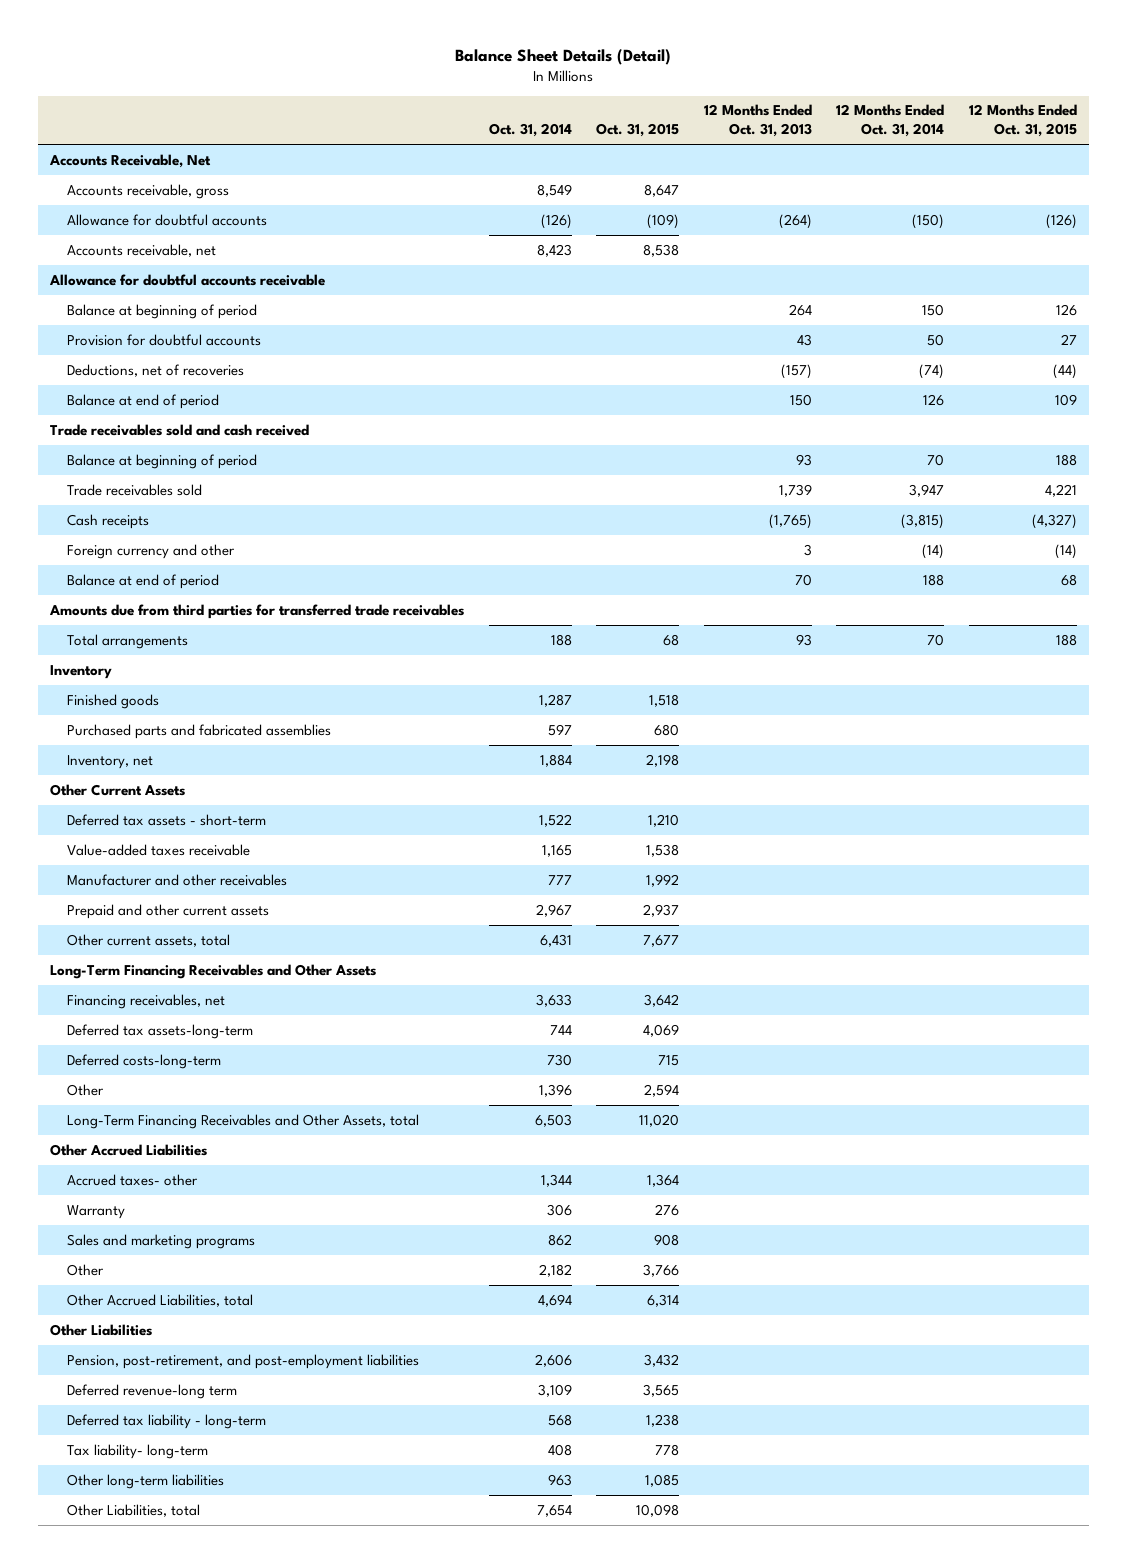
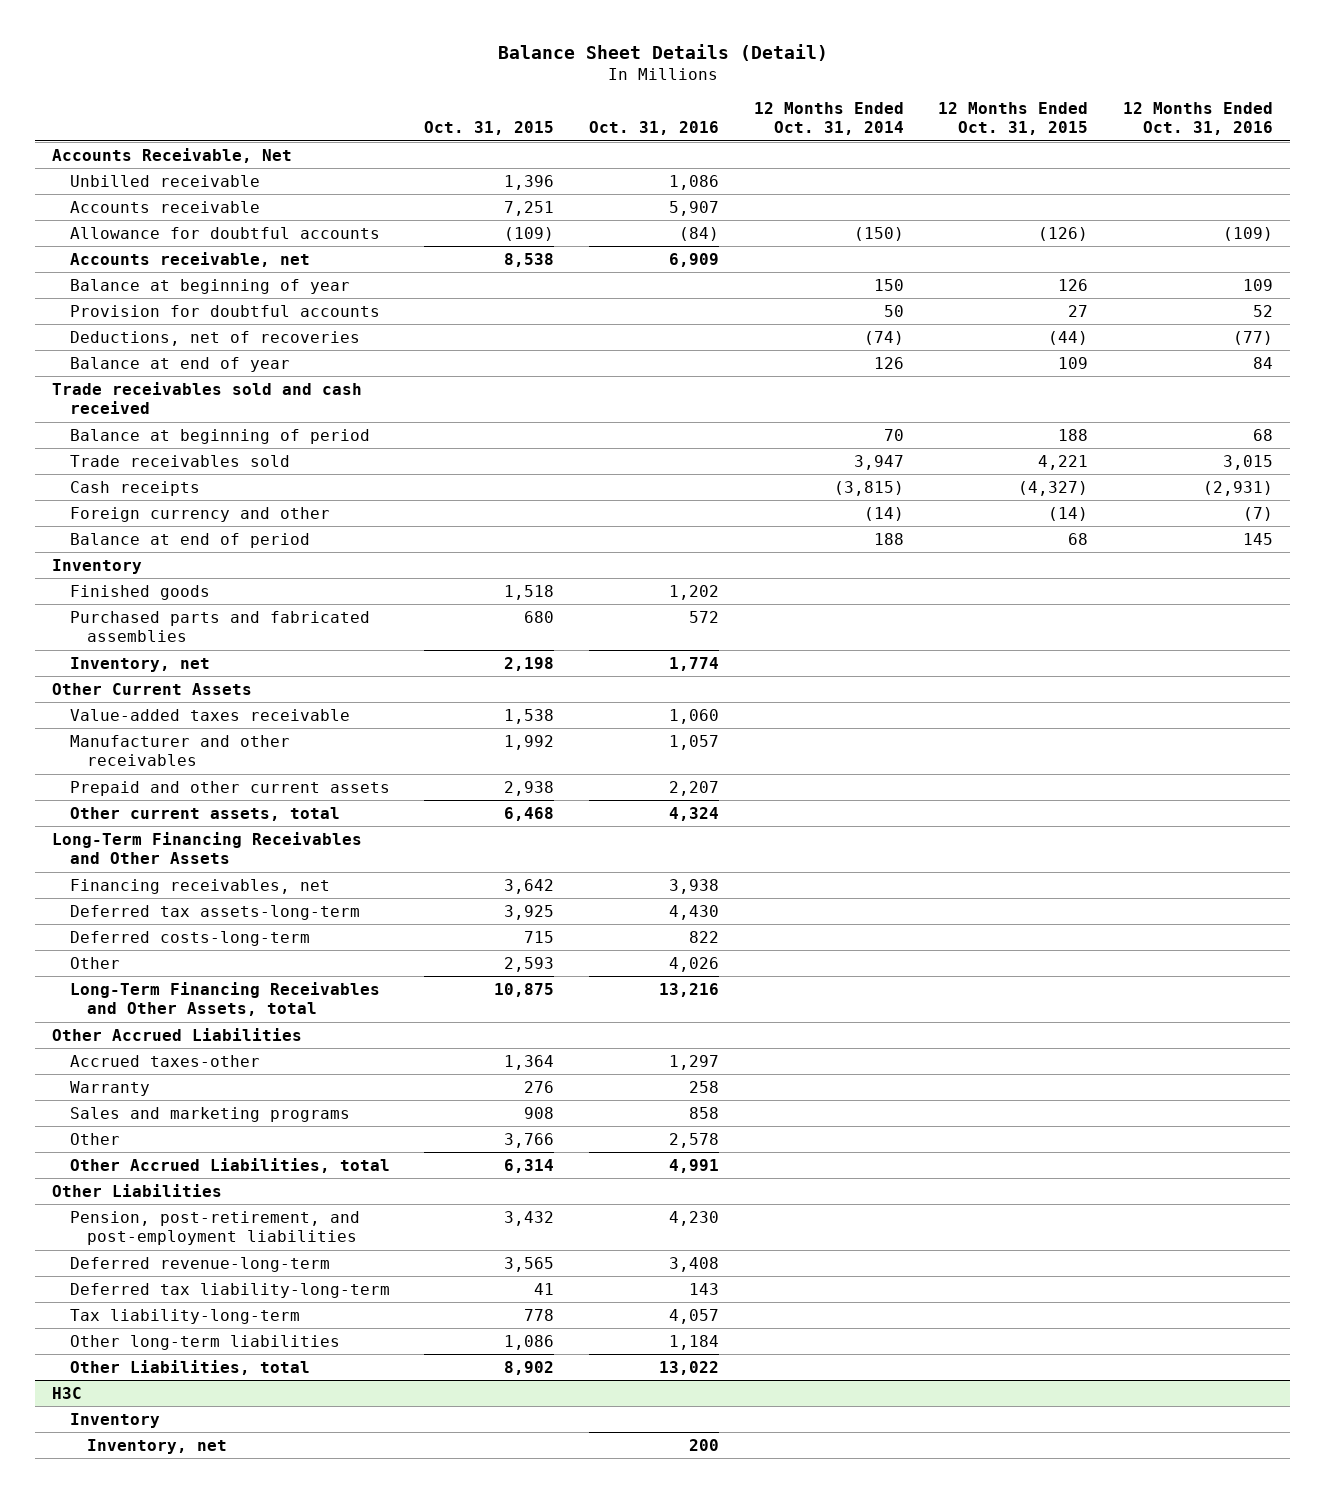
[488,123,572,138] Oct. 31, 2014 -> none
[703,104,812,138] 12 Months Ended Oct. 31, 2013 -> none
none -> [588,121,719,136] Oct. 31, 2016
none -> [1122,101,1273,136] 12 Months Ended Oct. 31, 2016
none -> [69,174,260,187] Unbilled receivable
[66,183,229,199] Accounts receivable, gross -> [69,200,260,213] Accounts receivable
[644,183,680,197] 8,647 -> [504,200,555,216] 7,251
[49,273,326,286] Allowance for doubtful accounts receivable -> none
[66,303,257,319] Balance at beginning of period -> [69,278,350,294] Balance at beginning of year
[66,393,219,409] Balance at end of period -> [69,356,290,372] Balance at end of year
[49,603,465,619] Amounts due from third parties for transferred trade receivables -> none
[66,633,188,649] Total arrangements -> none
[66,813,266,826] Deferred tax assets - short-term -> none
[643,903,680,917] 2,937 -> [504,780,555,796] 2,938
[643,934,680,947] 7,677 -> [504,806,555,821] 6,468
[643,1023,680,1037] 4,069 -> [504,904,555,920] 3,925
[644,1083,680,1097] 2,594 -> [504,956,555,972] 2,593
[639,1113,680,1127] 11,020 -> [494,982,555,997] 10,875
[66,1173,198,1186] Accrued taxes- other -> [69,1054,260,1067] Accrued taxes-other
[66,1383,237,1399] Deferred revenue-long term -> [69,1256,330,1272] Deferred revenue-long-term
[66,1413,266,1429] Deferred tax liability - long-term -> [69,1282,390,1298] Deferred tax liability-long-term
[646,1413,680,1427] 1,238 -> [534,1282,555,1295] 41
[66,1443,208,1459] Tax liability- long-term -> [69,1308,300,1324] Tax liability-long-term
[645,1473,680,1487] 1,085 -> [504,1334,555,1350] 1,086
[636,1503,680,1517] 10,098 -> [504,1360,555,1375] 8,902
none -> [52,1386,83,1399] H3C
none -> [69,1412,160,1428] Inventory
none -> [86,1438,227,1454] Inventory, net

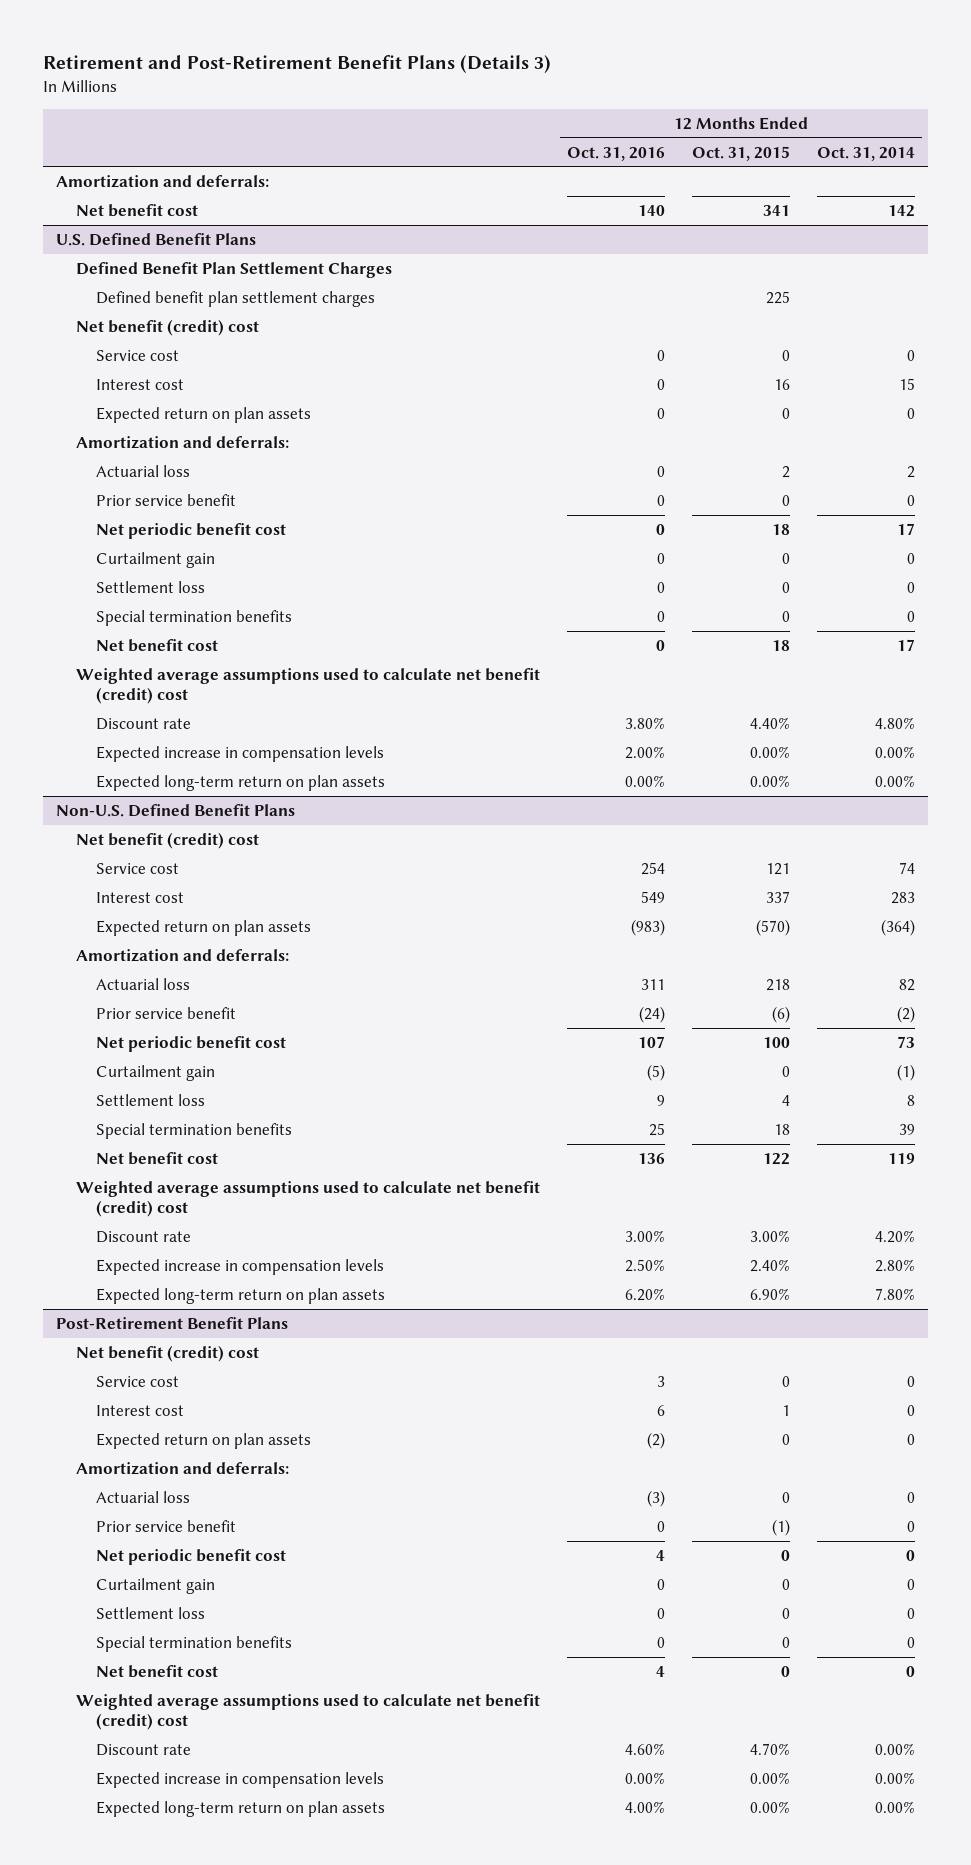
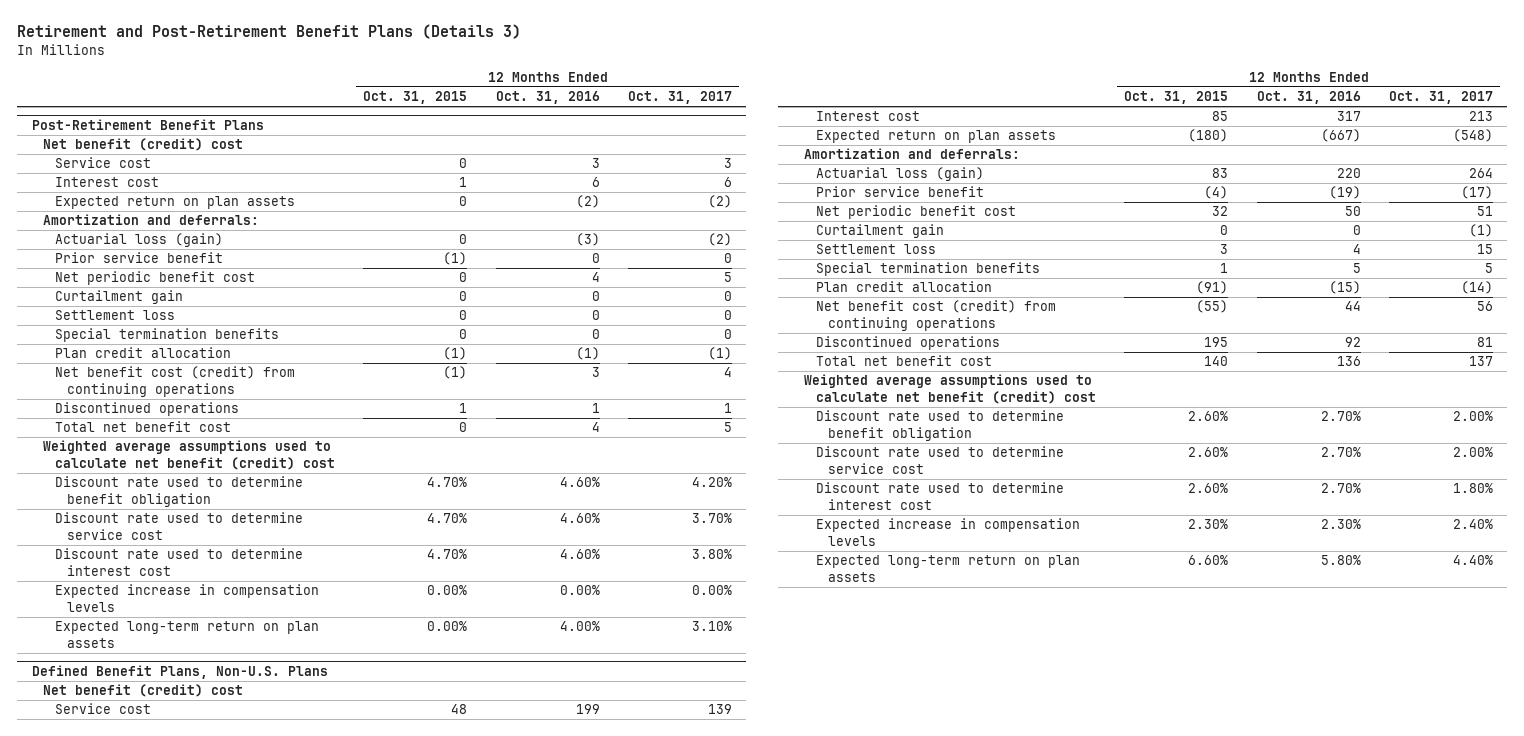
[816,146,915,161] Oct. 31, 2014 -> none
none -> [628,91,733,105] Oct. 31, 2017
[56,174,270,188] Amortization and deferrals: -> none
[75,203,198,217] Net benefit cost -> none
[56,232,257,246] U.S. Defined Benefit Plans -> none
[75,261,392,278] Defined Benefit Plan Settlement Charges -> none
[95,290,375,307] Defined benefit plan settlement charges -> none
[75,318,259,336] Net benefit (credit) cost -> none
[95,349,179,361] Service cost -> none
[95,378,184,390] Interest cost -> none
[95,406,311,423] Expected return on plan assets -> none
[75,435,289,449] Amortization and deferrals: -> none
[95,464,190,477] Actuarial loss -> none
[95,493,236,506] Prior service benefit -> none
[95,522,286,539] Net periodic benefit cost -> none
[95,551,215,568] Curtailment gain -> none
[95,580,205,593] Settlement loss -> none
[95,609,292,626] Special termination benefits -> none
[95,638,218,652] Net benefit cost -> none
[75,667,540,705] Weighted average assumptions used to calculate net benefit (credit) cost -> none
[95,717,191,730] Discount rate -> none
[95,745,384,762] Expected increase in compensation levels -> none
[95,774,385,791] Expected long-term return on plan assets -> none
[56,803,296,817] Non-U.S. Defined Benefit Plans -> none
[75,831,259,849] Net benefit (credit) cost -> none
[95,862,179,874] Service cost -> none
[95,891,184,903] Interest cost -> none
[95,919,311,936] Expected return on plan assets -> none
[75,948,289,962] Amortization and deferrals: -> none
[95,977,190,990] Actuarial loss -> none
[95,1006,236,1019] Prior service benefit -> none
[95,1035,286,1052] Net periodic benefit cost -> none
[95,1064,215,1081] Curtailment gain -> none
[95,1093,205,1106] Settlement loss -> none
[95,1122,292,1139] Special termination benefits -> none
[95,1151,218,1165] Net benefit cost -> none
[75,1180,540,1218] Weighted average assumptions used to calculate net benefit (credit) cost -> none
[95,1230,191,1243] Discount rate -> none
[95,1258,384,1275] Expected increase in compensation levels -> none
[95,1287,385,1304] Expected long-term return on plan assets -> none
[95,1490,190,1503] Actuarial loss -> [55,233,224,248] Actuarial loss (gain)
none -> [55,347,232,359] Plan credit allocation
none -> [55,366,296,397] Net benefit cost (credit) from continuing operations
none -> [55,402,240,417] Discontinued operations
[95,1664,218,1678] Net benefit cost -> [55,421,232,433] Total net benefit cost
[95,1743,191,1756] Discount rate -> [55,476,304,507] Discount rate used to determine benefit obligation
none -> [55,512,304,540] Discount rate used to determine service cost
none -> [55,548,304,576] Discount rate used to determine interest cost
none -> [31,664,328,679] Defined Benefit Plans, Non-U.S. Plans
none -> [43,684,244,698] Net benefit (credit) cost
none -> [55,703,152,715] Service cost
none -> [815,111,920,122] Interest cost
none -> [815,130,1056,144] Expected return on plan assets
none -> [804,148,1021,160] Amortization and deferrals:
none -> [815,167,984,182] Actuarial loss (gain)
none -> [815,186,984,198] Prior service benefit
none -> [815,205,1016,220] Net periodic benefit cost
none -> [815,224,944,239] Curtailment gain
none -> [815,244,936,255] Settlement loss
none -> [815,262,1040,277] Special termination benefits
none -> [815,281,992,293] Plan credit allocation
none -> [815,300,1056,331] Net benefit cost (credit) from continuing operations
none -> [815,336,1000,351] Discontinued operations
none -> [815,355,992,367] Total net benefit cost
none -> [804,374,1096,404] Weighted average assumptions used to calculate net benefit (credit) cost
none -> [815,410,1064,441] Discount rate used to determine benefit obligation
none -> [815,446,1064,474] Discount rate used to determine service cost
none -> [815,482,1064,510] Discount rate used to determine interest cost
none -> [815,518,1080,546] Expected increase in compensation levels
none -> [815,555,1080,582] Expected long-term return on plan assets

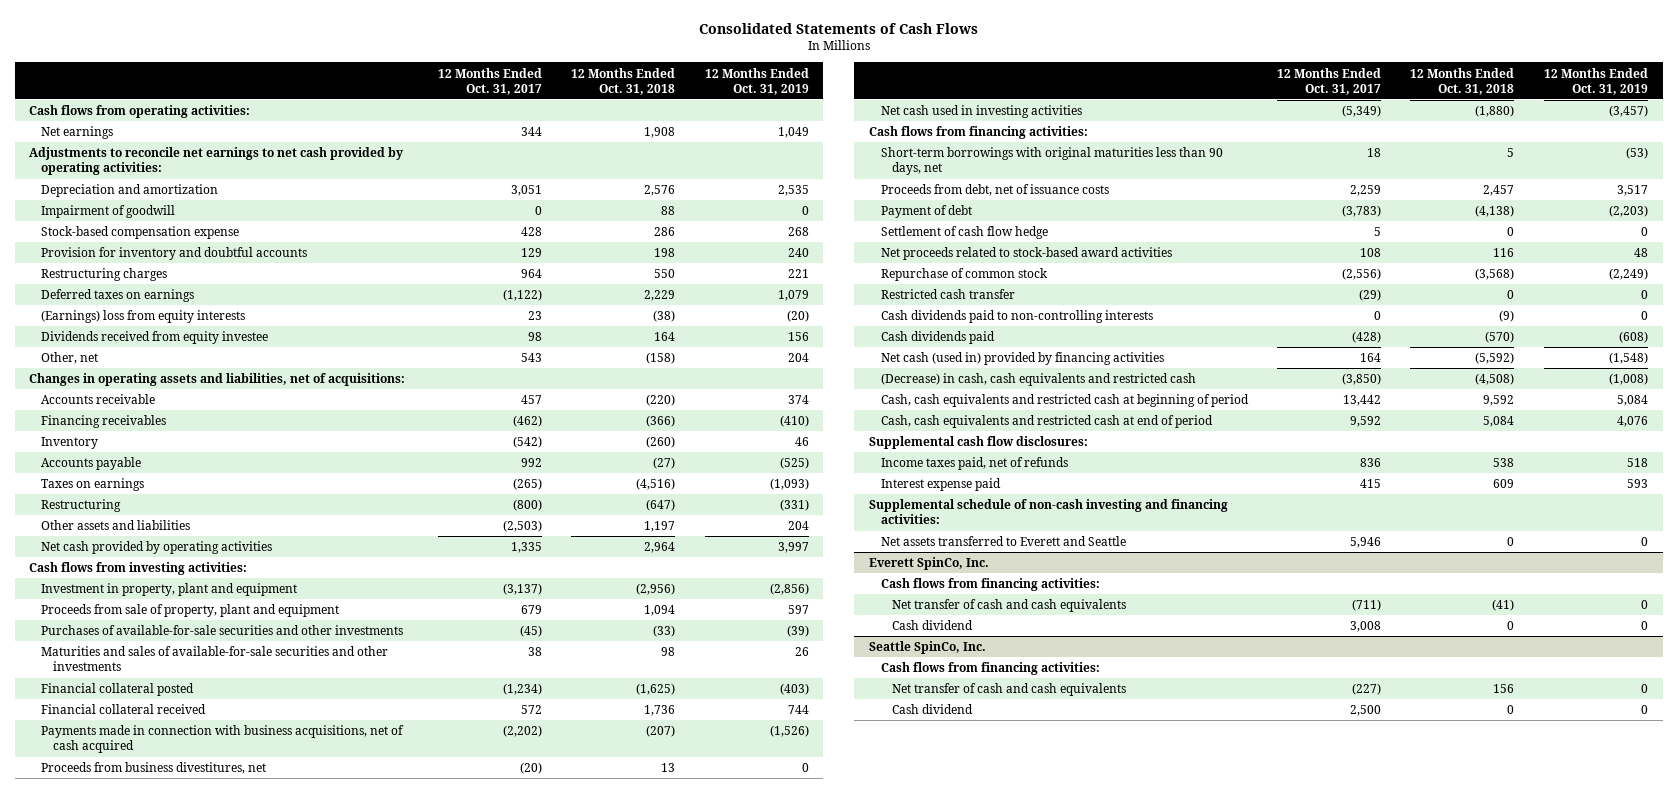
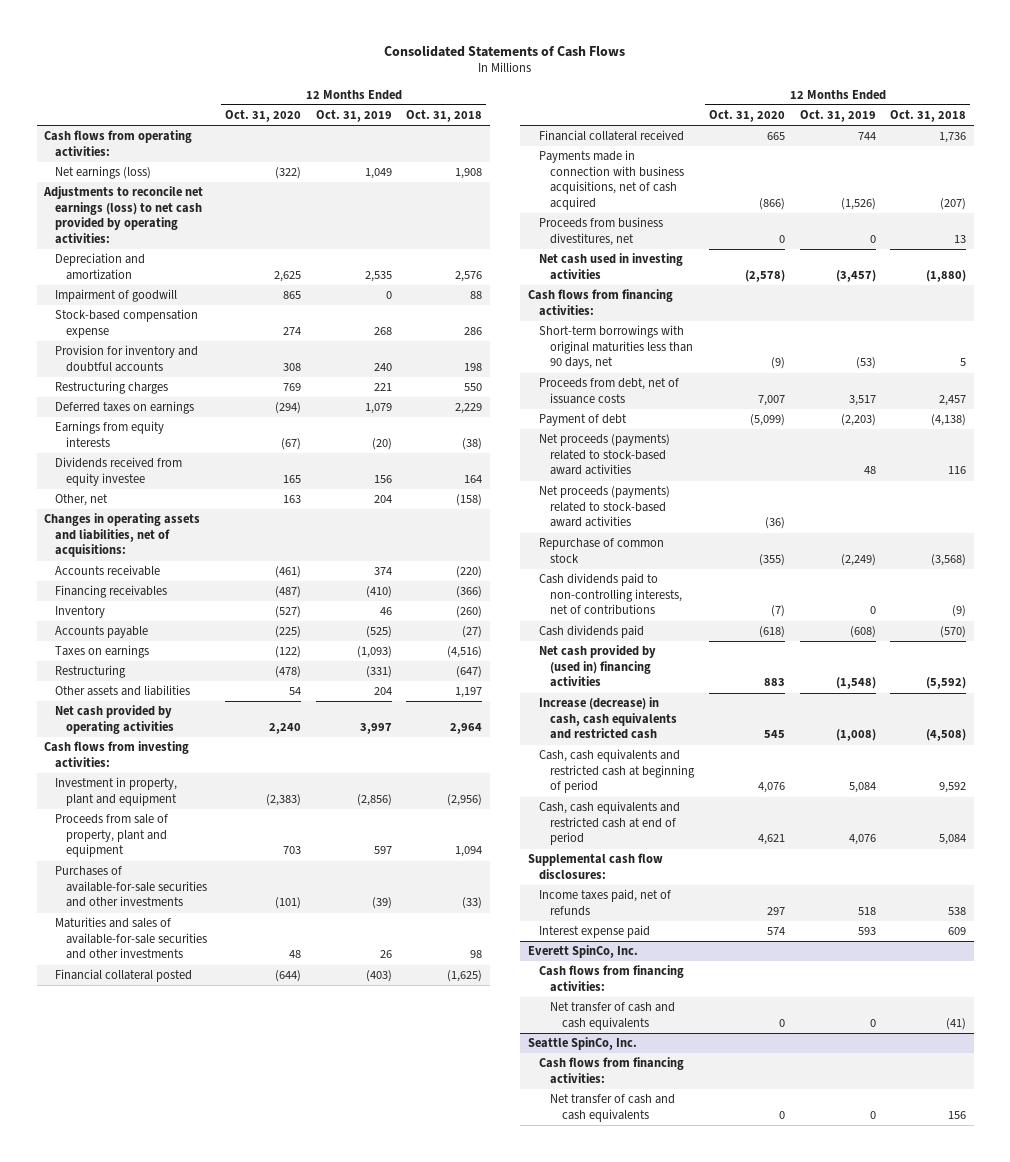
[437,67,542,95] 12 Months Ended Oct. 31, 2017 -> none
none -> [225,110,302,123] Oct. 31, 2020
[41,126,114,140] Net earnings -> [55,166,152,180] Net earnings (loss)
[29,147,404,176] Adjustments to reconcile net earnings to net cash provided by operating activities: -> [43,186,204,245] Adjustments to reconcile net earnings (loss) to net cash provided by operating activities:
[41,310,246,324] (Earnings) loss from equity interests -> [55,421,165,447] Earnings from equity interests
[880,226,1048,240] Settlement of cash flow hedge -> none
[880,247,1172,261] Net proceeds related to stock-based award activities -> [539,434,671,476] Net proceeds (payments) related to stock-based award activities
none -> [539,486,671,528] Net proceeds (payments) related to stock-based award activities
[880,289,1015,300] Restricted cash transfer -> none
[880,310,1153,324] Cash dividends paid to non-controlling interests -> [539,573,683,616] Cash dividends paid to non-controlling interests, net of contributions
[880,352,1164,366] Net cash (used in) provided by financing activities -> [539,645,657,688] Net cash provided by (used in) financing activities
[880,373,1196,387] (Decrease) in cash, cash equivalents and restricted cash -> [539,697,678,740] Increase (decrease) in cash, cash equivalents and restricted cash
[868,499,1228,525] Supplemental schedule of non-cash investing and financing activities: -> none
[880,536,1126,547] Net assets transferred to Everett and Seattle -> none
[892,620,974,631] Cash dividend -> none
[892,704,974,715] Cash dividend -> none

